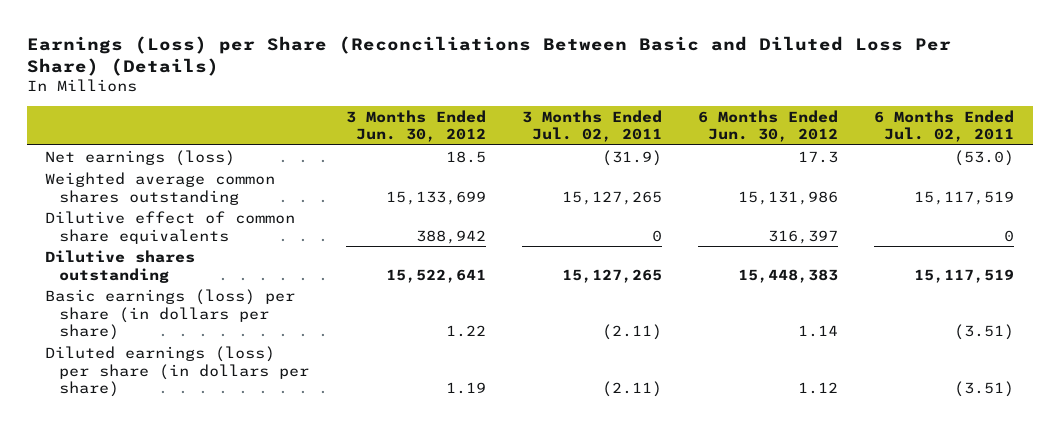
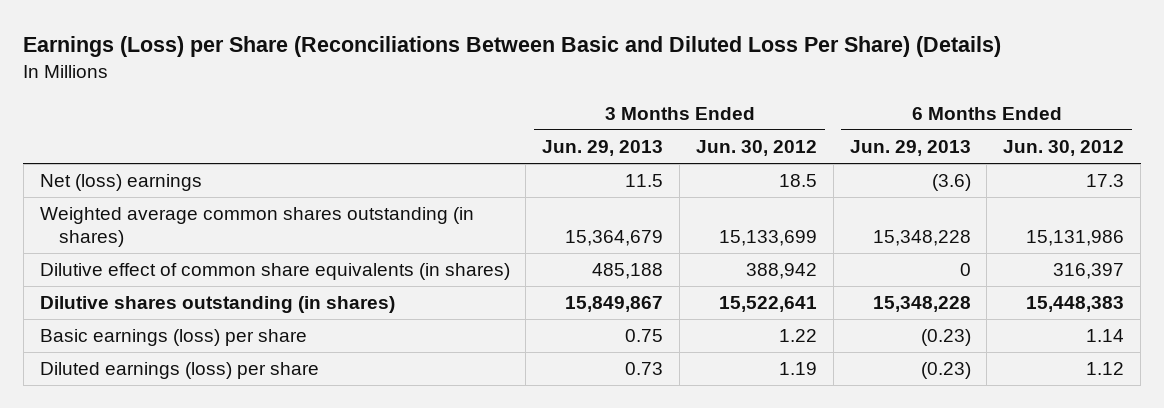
[521,109,662,143] 3 Months Ended Jul. 02, 2011 -> none
[874,109,1015,143] 6 Months Ended Jul. 02, 2011 -> none
none -> [542,140,664,157] Jun. 29, 2013
none -> [849,140,971,157] Jun. 29, 2013
[45,149,236,166] Net earnings (loss) -> [39,174,202,192] Net (loss) earnings
[45,171,276,205] Weighted average common shares outstanding -> [39,207,474,248] Weighted average common shares outstanding (in shares)
[45,210,296,244] Dilutive effect of common share equivalents -> [39,263,510,281] Dilutive effect of common share equivalents (in shares)
[45,249,196,283] Dilutive shares outstanding -> [39,296,395,314] Dilutive shares outstanding (in shares)
[45,288,296,341] Basic earnings (loss) per share (in dollars per share) -> [39,329,307,347] Basic earnings (loss) per share
[45,345,310,398] Diluted earnings (loss) per share (in dollars per share) -> [39,362,319,380] Diluted earnings (loss) per share

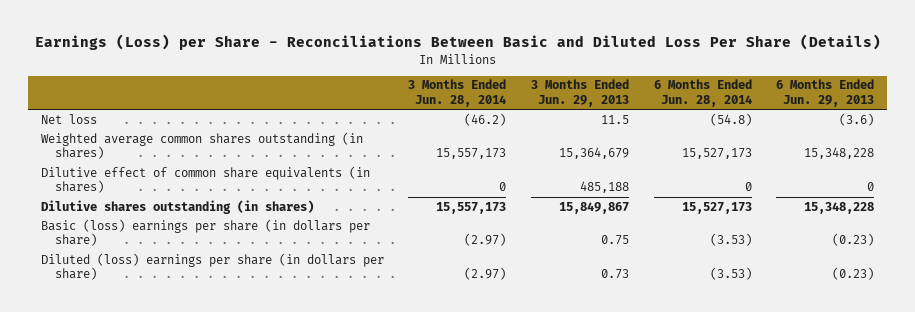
[23,36,1002,58] Earnings (Loss) per Share (Reconciliations Between Basic and Diluted Loss Per Share) (Details) -> [34,34,881,51] Earnings (Loss) per Share - Reconciliations Between Basic and Diluted Loss Per Share (Details)
[695,140,817,157] Jun. 30, 2012 -> none
[1003,140,1125,157] Jun. 30, 2012 -> none
none -> [408,79,507,107] 3 Months Ended Jun. 28, 2014
none -> [653,79,752,107] 6 Months Ended Jun. 28, 2014
[39,174,202,192] Net (loss) earnings -> [40,113,97,124] Net loss
[39,329,307,347] Basic earnings (loss) per share -> [40,218,370,247] Basic (loss) earnings per share (in dollars per share)
[39,362,319,380] Diluted earnings (loss) per share -> [40,252,384,281] Diluted (loss) earnings per share (in dollars per share)

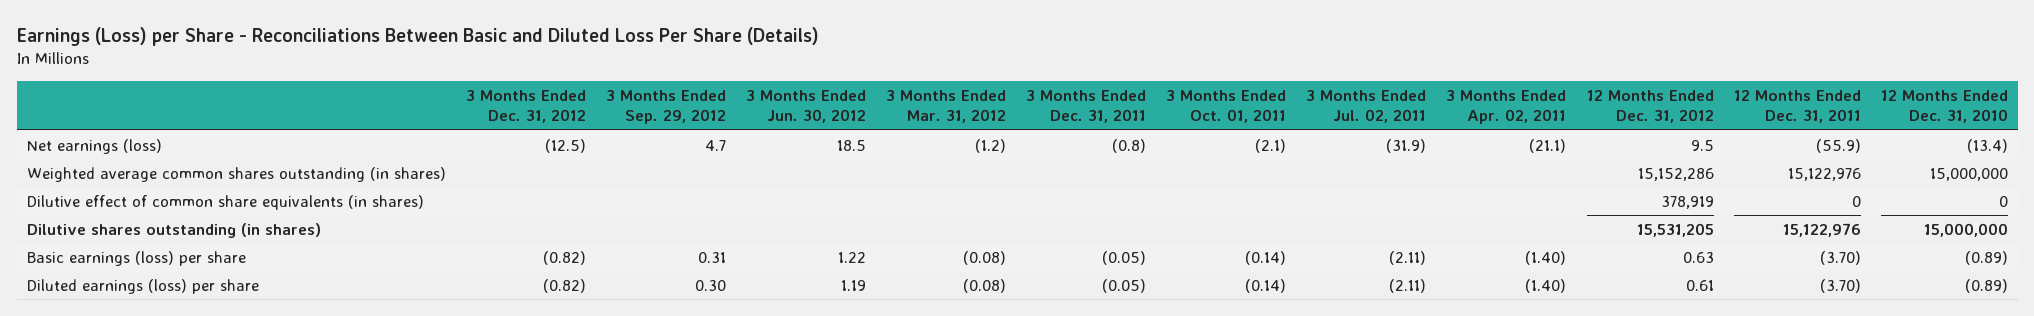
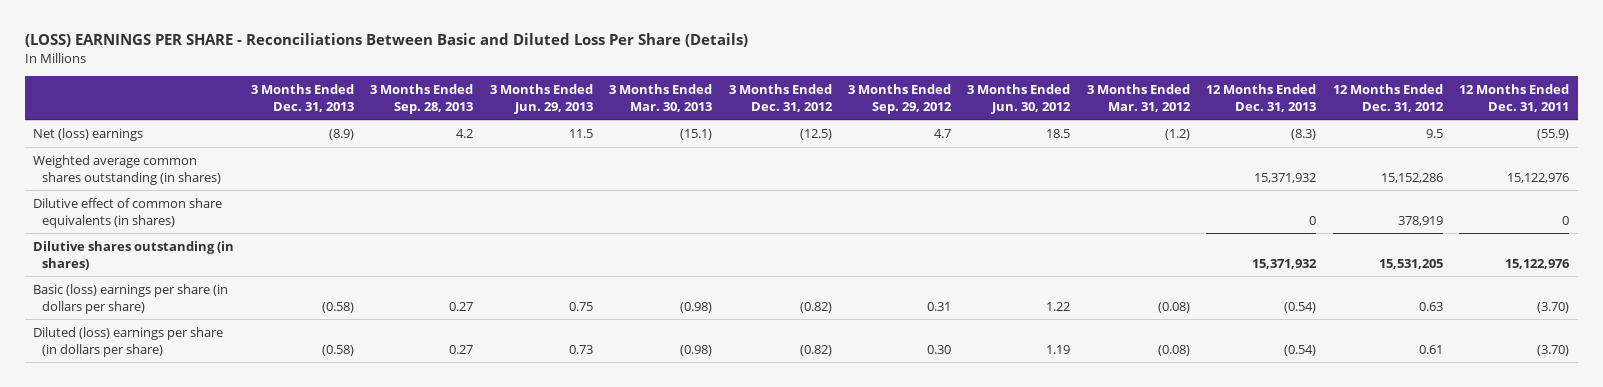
[16,27,819,47] Earnings (Loss) per Share - Reconciliations Between Basic and Diluted Loss Per Share (Details) -> [25,33,749,48] (LOSS) EARNINGS PER SHARE - Reconciliations Between Basic and Diluted Loss Per Share (Details)
[1026,89,1147,124] 3 Months Ended Dec. 31, 2011 -> none
[1166,89,1287,124] 3 Months Ended Oct. 01, 2011 -> none
[1306,89,1427,124] 3 Months Ended Jul. 02, 2011 -> none
[1446,89,1567,125] 3 Months Ended Apr. 02, 2011 -> none
[1880,89,2008,124] 12 Months Ended Dec. 31, 2010 -> none
none -> [250,84,354,112] 3 Months Ended Dec. 31, 2013
none -> [370,84,474,114] 3 Months Ended Sep. 28, 2013
none -> [489,84,593,114] 3 Months Ended Jun. 29, 2013
none -> [609,84,713,112] 3 Months Ended Mar. 30, 2013
none -> [1206,84,1317,112] 12 Months Ended Dec. 31, 2013
[26,138,162,154] Net earnings (loss) -> [33,127,144,141] Net (loss) earnings
[26,250,246,266] Basic earnings (loss) per share -> [33,283,229,314] Basic (loss) earnings per share (in dollars per share)
[26,278,259,294] Diluted earnings (loss) per share -> [33,326,224,357] Diluted (loss) earnings per share (in dollars per share)

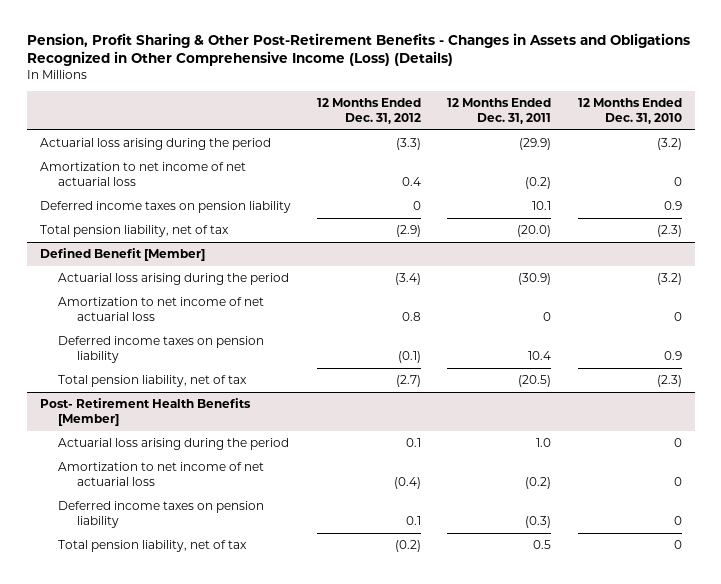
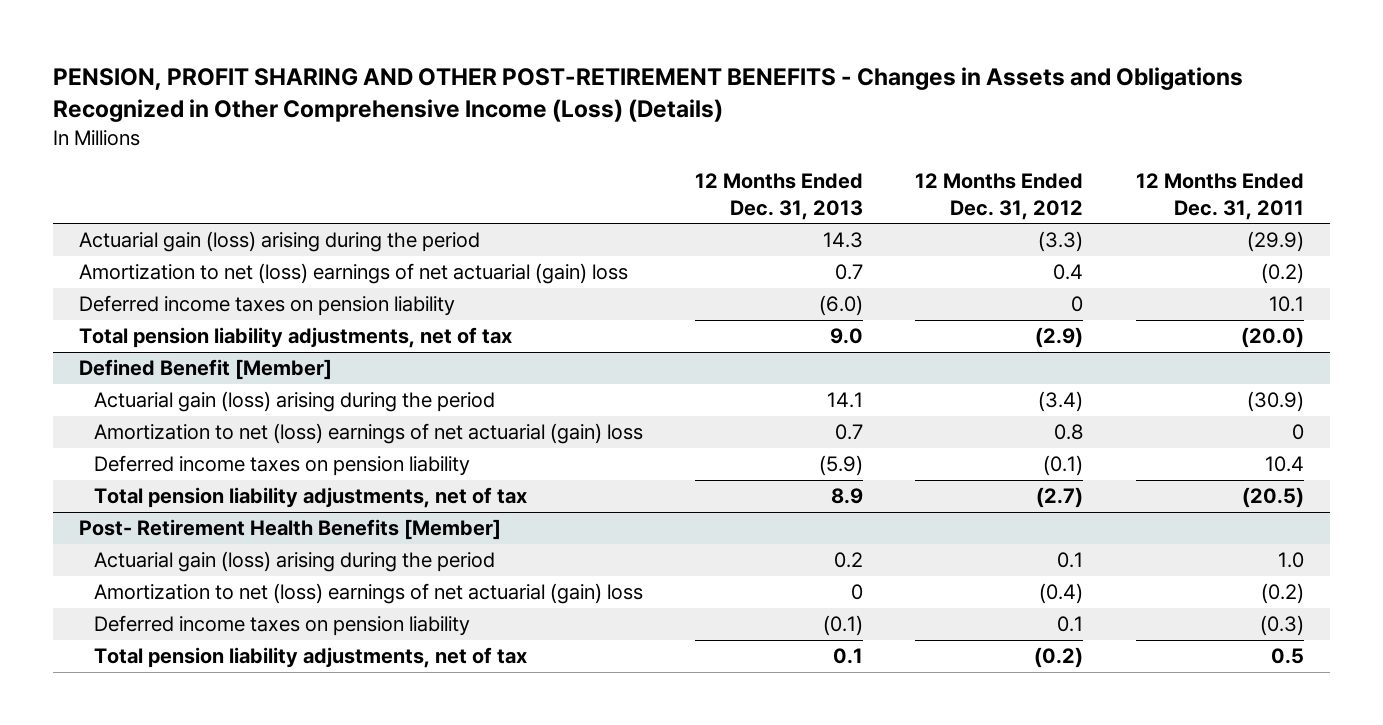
[26,32,690,67] Pension, Profit Sharing & Other Post-Retirement Benefits - Changes in Assets and Obligations Recognized in Other Comprehensive Income (Loss) (Details) -> [53,67,1244,123] PENSION, PROFIT SHARING AND OTHER POST-RETIREMENT BENEFITS - Changes in Assets and Obligations Recognized in Other Comprehensive Income (Loss) (Details)
[577,98,682,124] 12 Months Ended Dec. 31, 2010 -> none
none -> [695,173,864,220] 12 Months Ended Dec. 31, 2013
[39,138,271,151] Actuarial loss arising during the period -> [79,231,481,253] Actuarial gain (loss) arising during the period
[39,162,246,187] Amortization to net income of net actuarial loss -> [79,263,629,285] Amortization to net (loss) earnings of net actuarial (gain) loss
[39,225,229,238] Total pension liability, net of tax -> [79,327,513,349] Total pension liability adjustments, net of tax
[58,273,290,286] Actuarial loss arising during the period -> [94,391,496,413] Actuarial gain (loss) arising during the period
[58,297,265,322] Amortization to net income of net actuarial loss -> [94,423,644,445] Amortization to net (loss) earnings of net actuarial (gain) loss
[58,375,248,388] Total pension liability, net of tax -> [94,487,528,509] Total pension liability adjustments, net of tax
[58,438,290,451] Actuarial loss arising during the period -> [94,551,496,573] Actuarial gain (loss) arising during the period
[58,462,265,487] Amortization to net income of net actuarial loss -> [94,583,644,605] Amortization to net (loss) earnings of net actuarial (gain) loss
[58,540,248,553] Total pension liability, net of tax -> [94,647,528,669] Total pension liability adjustments, net of tax

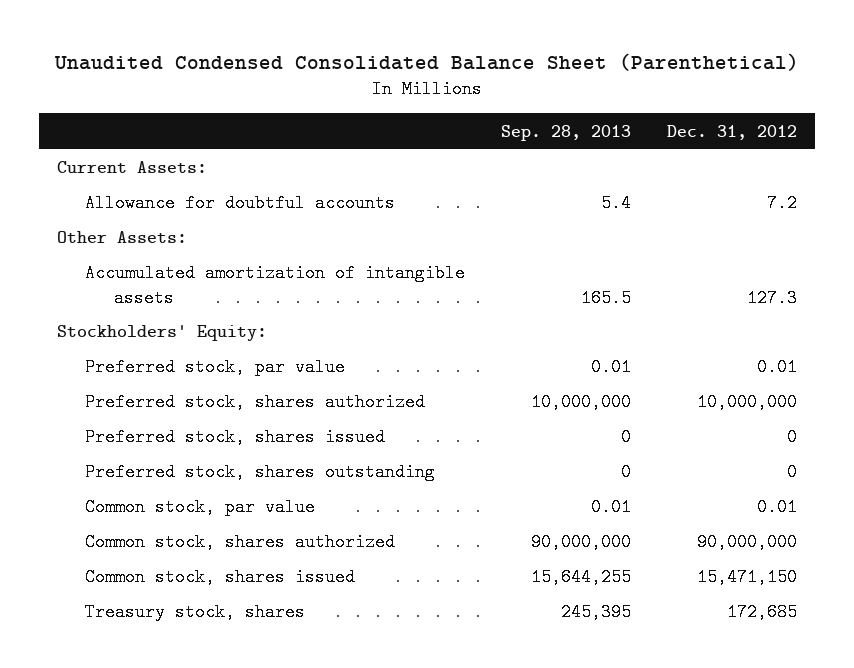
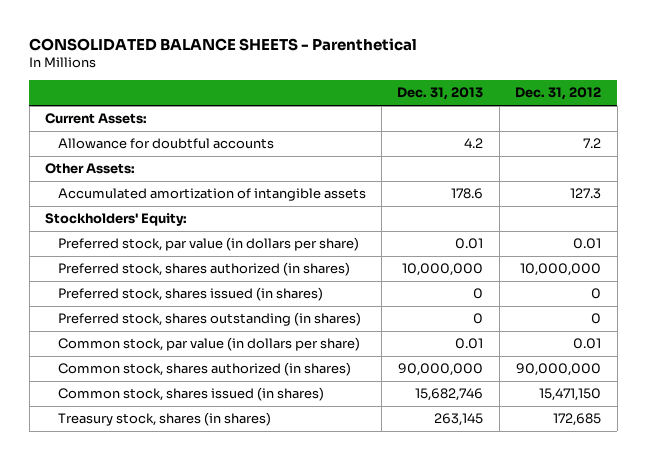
[54,52,800,71] Unaudited Condensed Consolidated Balance Sheet (Parenthetical) -> [29,37,418,51] CONSOLIDATED BALANCE SHEETS - Parenthetical
[501,124,632,141] Sep. 28, 2013 -> none
none -> [397,87,484,101] Dec. 31, 2013
[85,358,346,377] Preferred stock, par value -> [57,237,359,252] Preferred stock, par value (in dollars per share)
[85,393,426,412] Preferred stock, shares authorized -> [57,262,350,277] Preferred stock, shares authorized (in shares)
[85,428,386,447] Preferred stock, shares issued -> [57,287,323,302] Preferred stock, shares issued (in shares)
[85,463,436,482] Preferred stock, shares outstanding -> [57,312,361,327] Preferred stock, shares outstanding (in shares)
[85,498,316,517] Common stock, par value -> [57,337,360,352] Common stock, par value (in dollars per share)
[85,533,396,552] Common stock, shares authorized -> [57,362,351,377] Common stock, shares authorized (in shares)
[85,568,356,587] Common stock, shares issued -> [57,387,324,402] Common stock, shares issued (in shares)
[85,603,306,622] Treasury stock, shares -> [57,412,271,427] Treasury stock, shares (in shares)

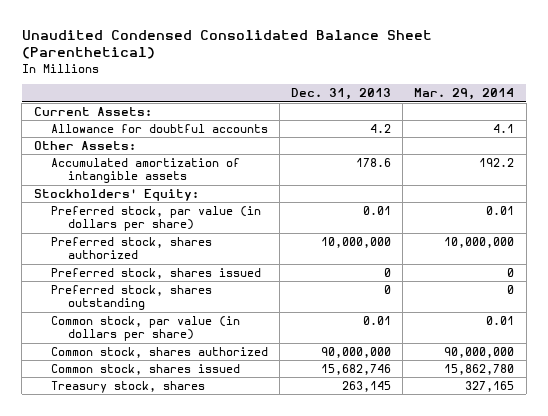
[29,37,418,51] CONSOLIDATED BALANCE SHEETS - Parenthetical -> [21,29,432,60] Unaudited Condensed Consolidated Balance Sheet (Parenthetical)
[515,87,602,101] Dec. 31, 2012 -> none
none -> [414,88,515,101] Mar. 29, 2014
[57,262,350,277] Preferred stock, shares authorized (in shares) -> [50,237,212,260] Preferred stock, shares authorized
[57,287,323,302] Preferred stock, shares issued (in shares) -> [50,268,261,280] Preferred stock, shares issued
[57,312,361,327] Preferred stock, shares outstanding (in shares) -> [50,285,212,311] Preferred stock, shares outstanding
[57,362,351,377] Common stock, shares authorized (in shares) -> [50,347,268,359] Common stock, shares authorized
[57,387,324,402] Common stock, shares issued (in shares) -> [50,364,240,376] Common stock, shares issued
[57,412,271,427] Treasury stock, shares (in shares) -> [50,381,205,394] Treasury stock, shares

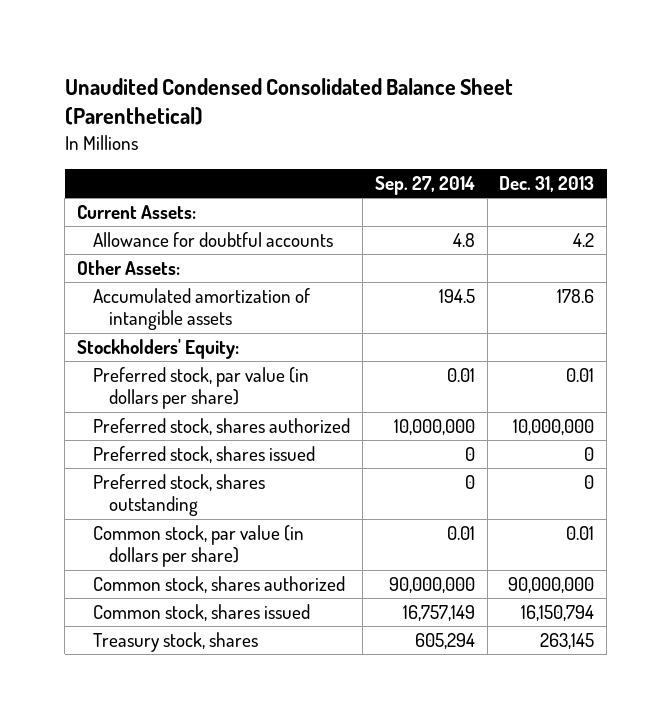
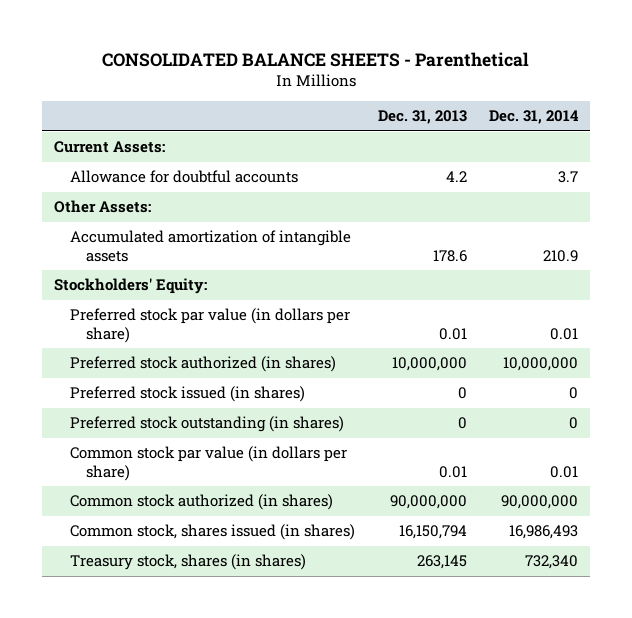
[64,77,513,126] Unaudited Condensed Consolidated Balance Sheet (Parenthetical) -> [102,51,530,67] CONSOLIDATED BALANCE SHEETS - Parenthetical
[374,176,475,196] Sep. 27, 2014 -> none
none -> [489,110,580,125] Dec. 31, 2014
[92,367,309,410] Preferred stock, par value (in dollars per share) -> [70,308,351,343] Preferred stock par value (in dollars per share)
[92,418,350,436] Preferred stock, shares authorized -> [70,356,337,373] Preferred stock authorized (in shares)
[92,446,315,464] Preferred stock, shares issued -> [70,386,306,403] Preferred stock issued (in shares)
[92,474,265,517] Preferred stock, shares outstanding -> [70,416,345,433] Preferred stock outstanding (in shares)
[92,525,304,568] Common stock, par value (in dollars per share) -> [70,446,348,481] Common stock par value (in dollars per share)
[92,576,345,594] Common stock, shares authorized -> [70,494,334,511] Common stock authorized (in shares)
[92,604,310,622] Common stock, shares issued -> [70,524,356,541] Common stock, shares issued (in shares)
[92,632,258,653] Treasury stock, shares -> [70,554,307,571] Treasury stock, shares (in shares)

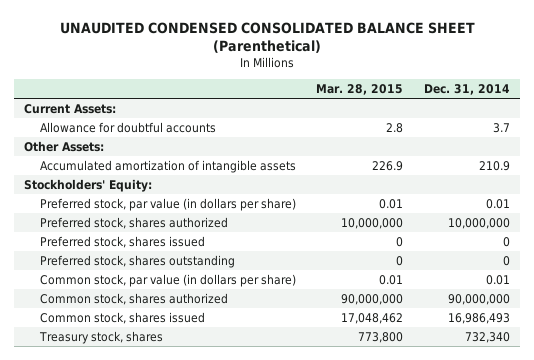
[102,51,530,67] CONSOLIDATED BALANCE SHEETS - Parenthetical -> [60,21,476,53] UNAUDITED CONDENSED CONSOLIDATED BALANCE SHEET (Parenthetical)
[377,110,467,125] Dec. 31, 2013 -> none
none -> [316,83,404,95] Mar. 28, 2015
[70,308,351,343] Preferred stock par value (in dollars per share) -> [39,197,296,211] Preferred stock, par value (in dollars per share)
[70,356,337,373] Preferred stock authorized (in shares) -> [39,216,228,229] Preferred stock, shares authorized
[70,386,306,403] Preferred stock issued (in shares) -> [39,235,205,248] Preferred stock, shares issued
[70,416,345,433] Preferred stock outstanding (in shares) -> [39,254,235,268] Preferred stock, shares outstanding
[70,446,348,481] Common stock par value (in dollars per share) -> [39,273,296,287] Common stock, par value (in dollars per share)
[70,494,334,511] Common stock authorized (in shares) -> [39,292,228,305] Common stock, shares authorized
[70,524,356,541] Common stock, shares issued (in shares) -> [39,311,205,324] Common stock, shares issued
[70,554,307,571] Treasury stock, shares (in shares) -> [38,330,163,344] Treasury stock, shares

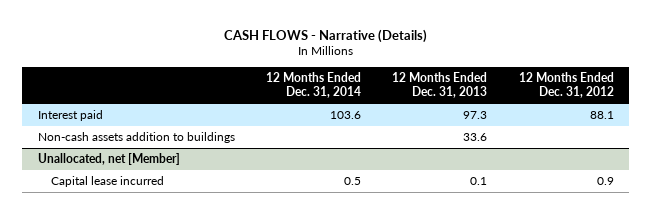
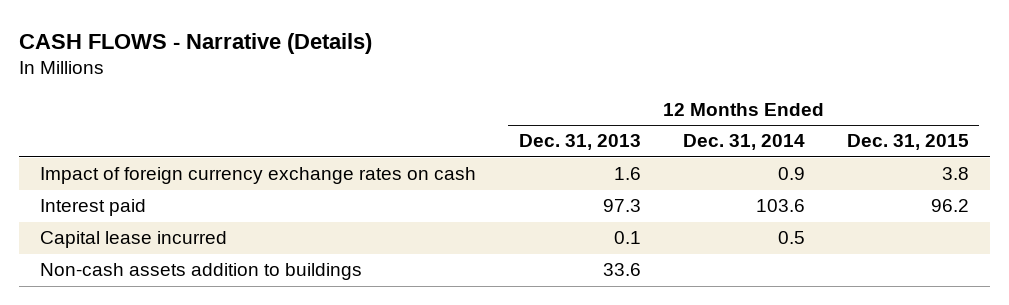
[518,72,614,99] 12 Months Ended Dec. 31, 2012 -> none
none -> [846,134,969,151] Dec. 31, 2015
none -> [40,167,477,185] Impact of foreign currency exchange rates on cash
[37,153,180,166] Unallocated, net [Member] -> none
[37,132,235,144] Non-cash assets addition to buildings -> [40,263,363,281] Non-cash assets addition to buildings

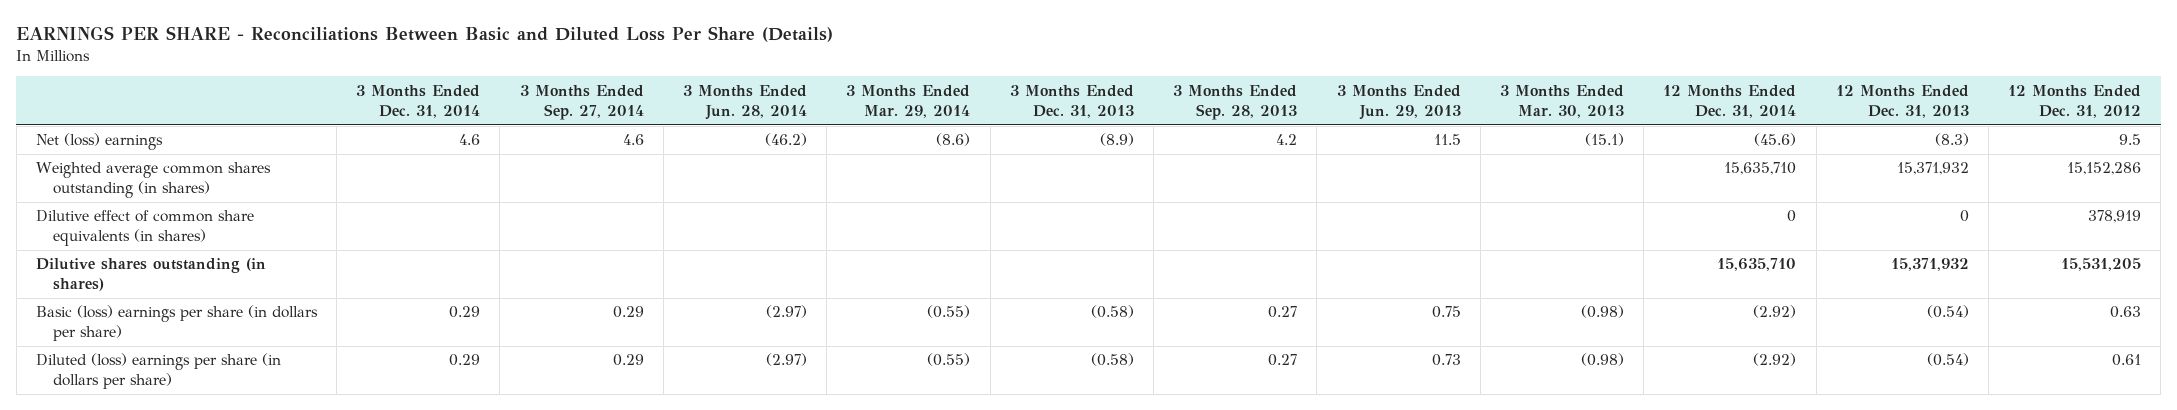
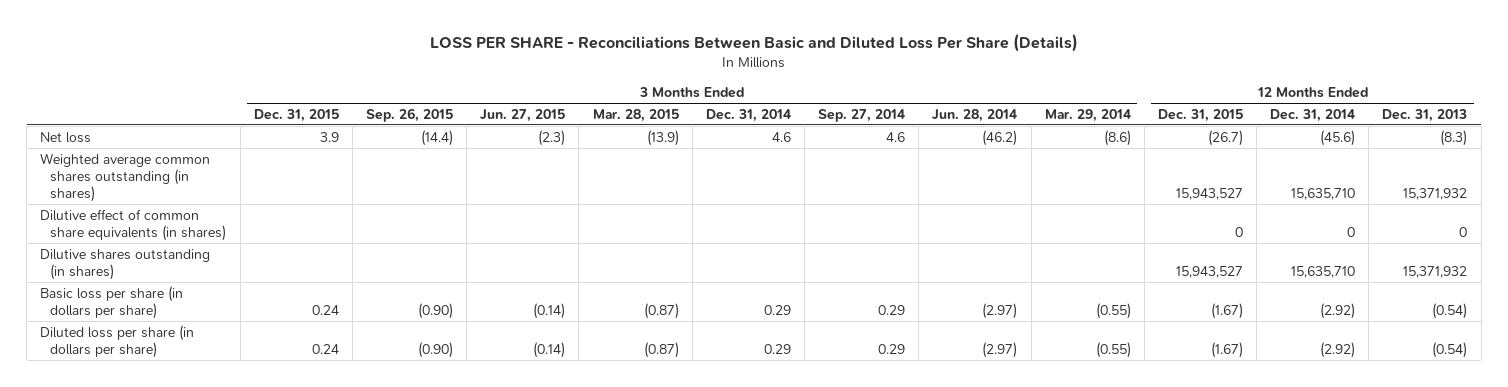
[16,26,834,43] EARNINGS PER SHARE - Reconciliations Between Basic and Diluted Loss Per Share (Details) -> [429,34,1078,53] LOSS PER SHARE - Reconciliations Between Basic and Diluted Loss Per Share (Details)
[1009,84,1134,118] 3 Months Ended Dec. 31, 2013 -> none
[1173,84,1298,120] 3 Months Ended Sep. 28, 2013 -> none
[1336,84,1461,120] 3 Months Ended Jun. 29, 2013 -> none
[1499,84,1624,118] 3 Months Ended Mar. 30, 2013 -> none
[2008,84,2142,118] 12 Months Ended Dec. 31, 2012 -> none
none -> [253,108,339,122] Dec. 31, 2015
none -> [366,107,454,122] Sep. 26, 2015
none -> [480,108,566,122] Jun. 27, 2015
none -> [592,108,679,122] Mar. 28, 2015
none -> [1157,108,1243,122] Dec. 31, 2015
[35,133,163,151] Net (loss) earnings -> [40,131,92,143] Net loss
[35,305,318,342] Basic (loss) earnings per share (in dollars per share) -> [40,285,184,319] Basic loss per share (in dollars per share)
[35,353,281,390] Diluted (loss) earnings per share (in dollars per share) -> [40,324,195,358] Diluted loss per share (in dollars per share)

